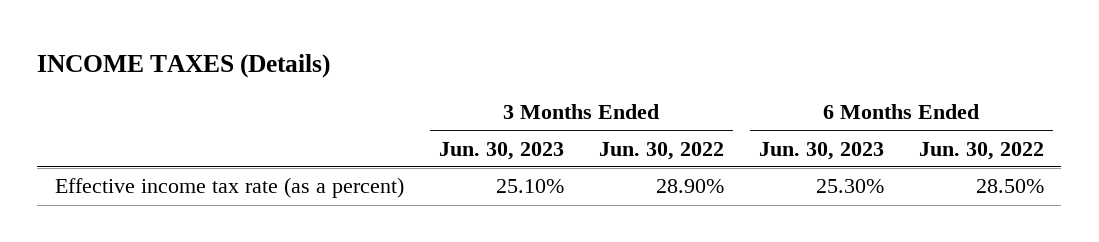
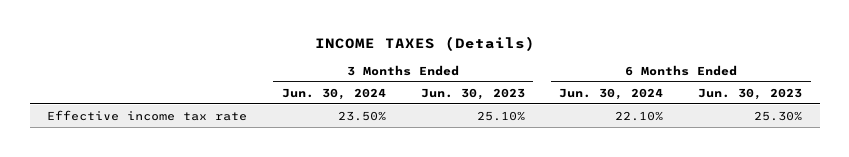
[598,141,724,160] Jun. 30, 2022 -> none
[918,141,1044,160] Jun. 30, 2022 -> none
none -> [281,87,386,100] Jun. 30, 2024
none -> [559,87,664,100] Jun. 30, 2024
[54,177,404,199] Effective income tax rate (as a percent) -> [47,110,248,122] Effective income tax rate

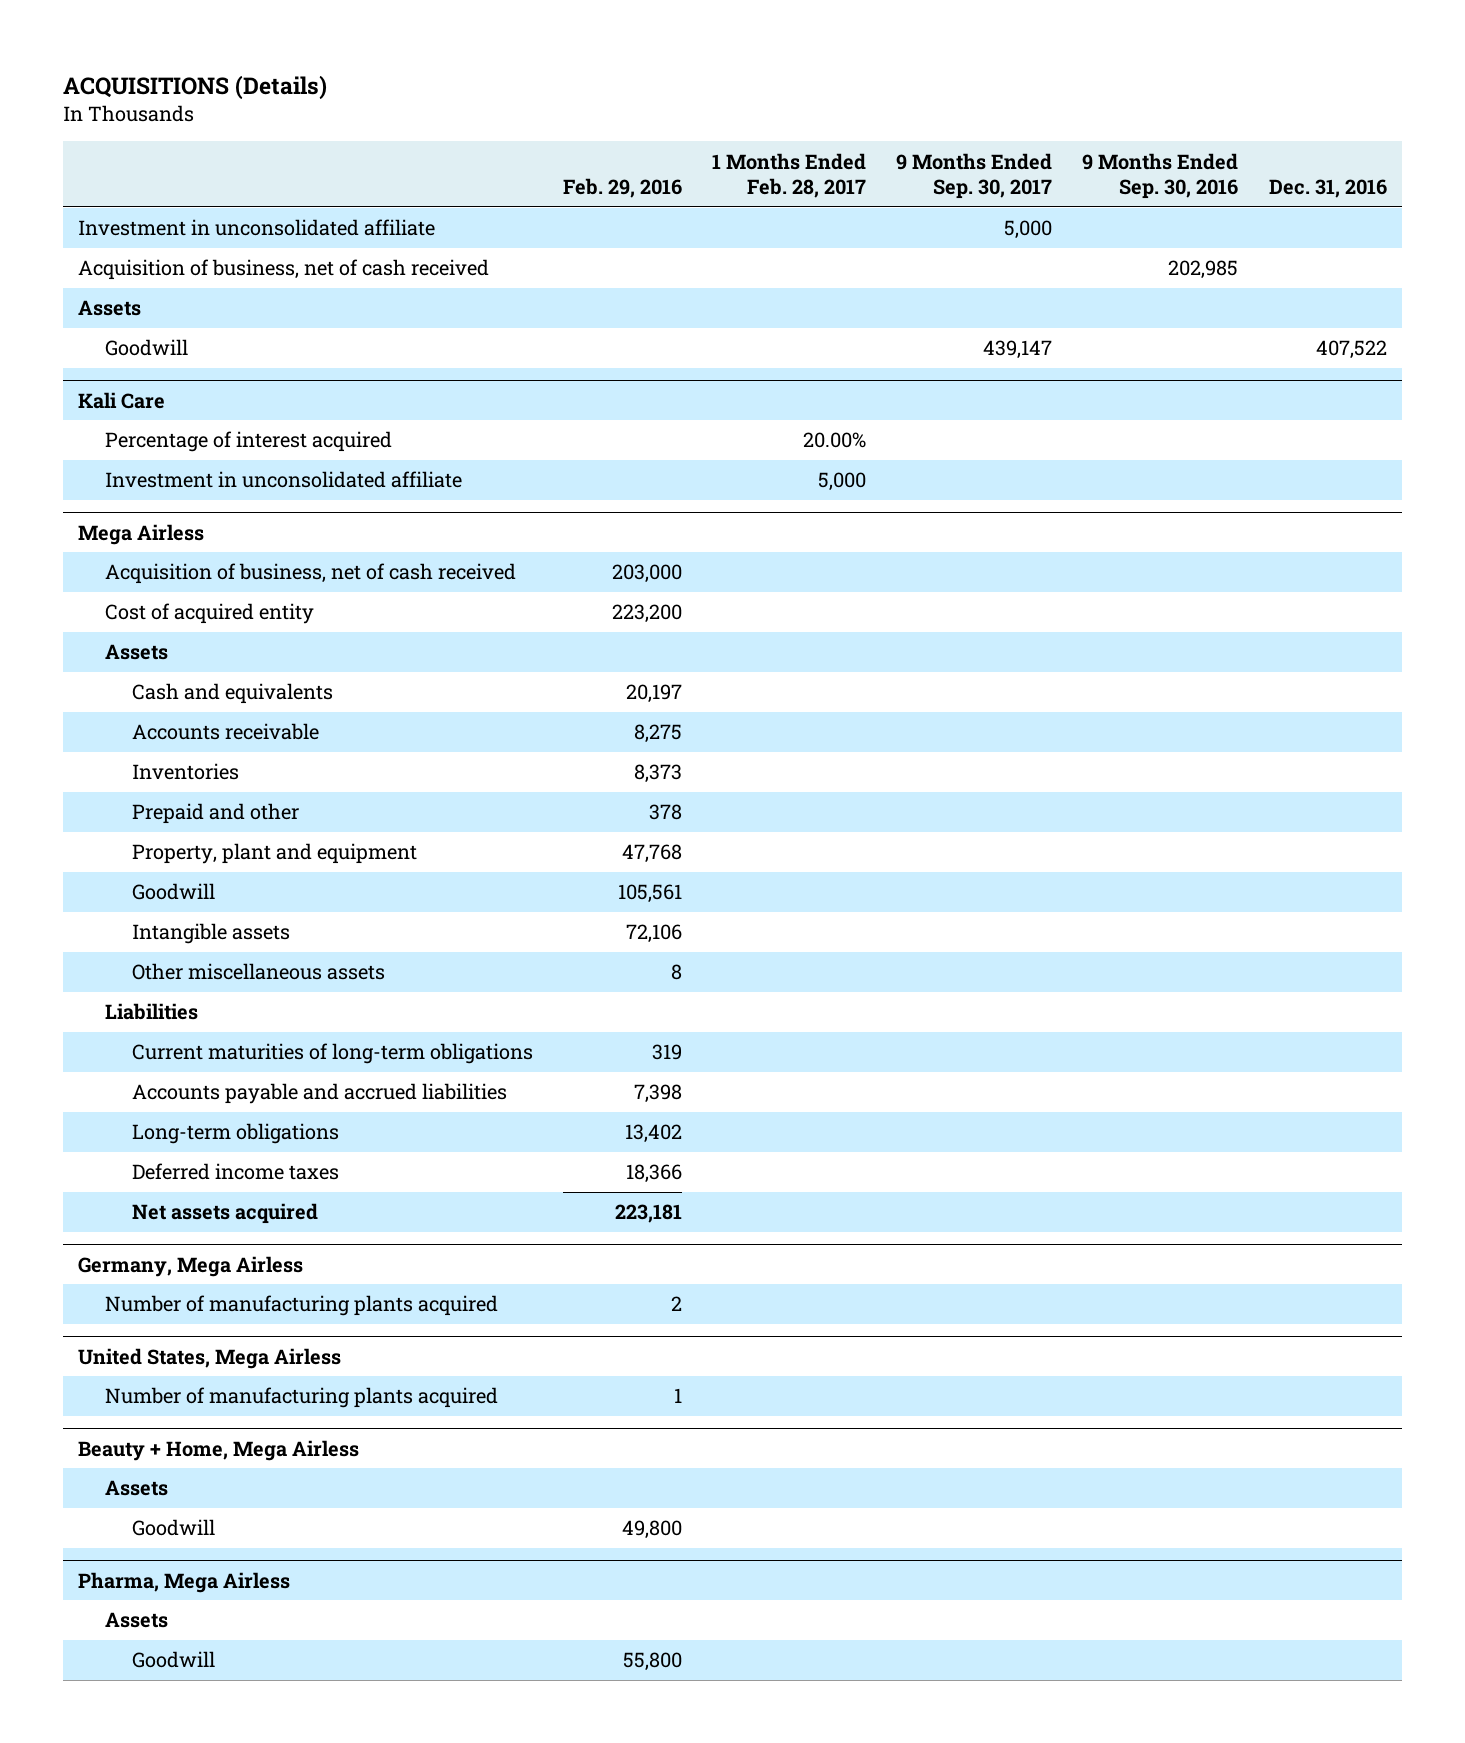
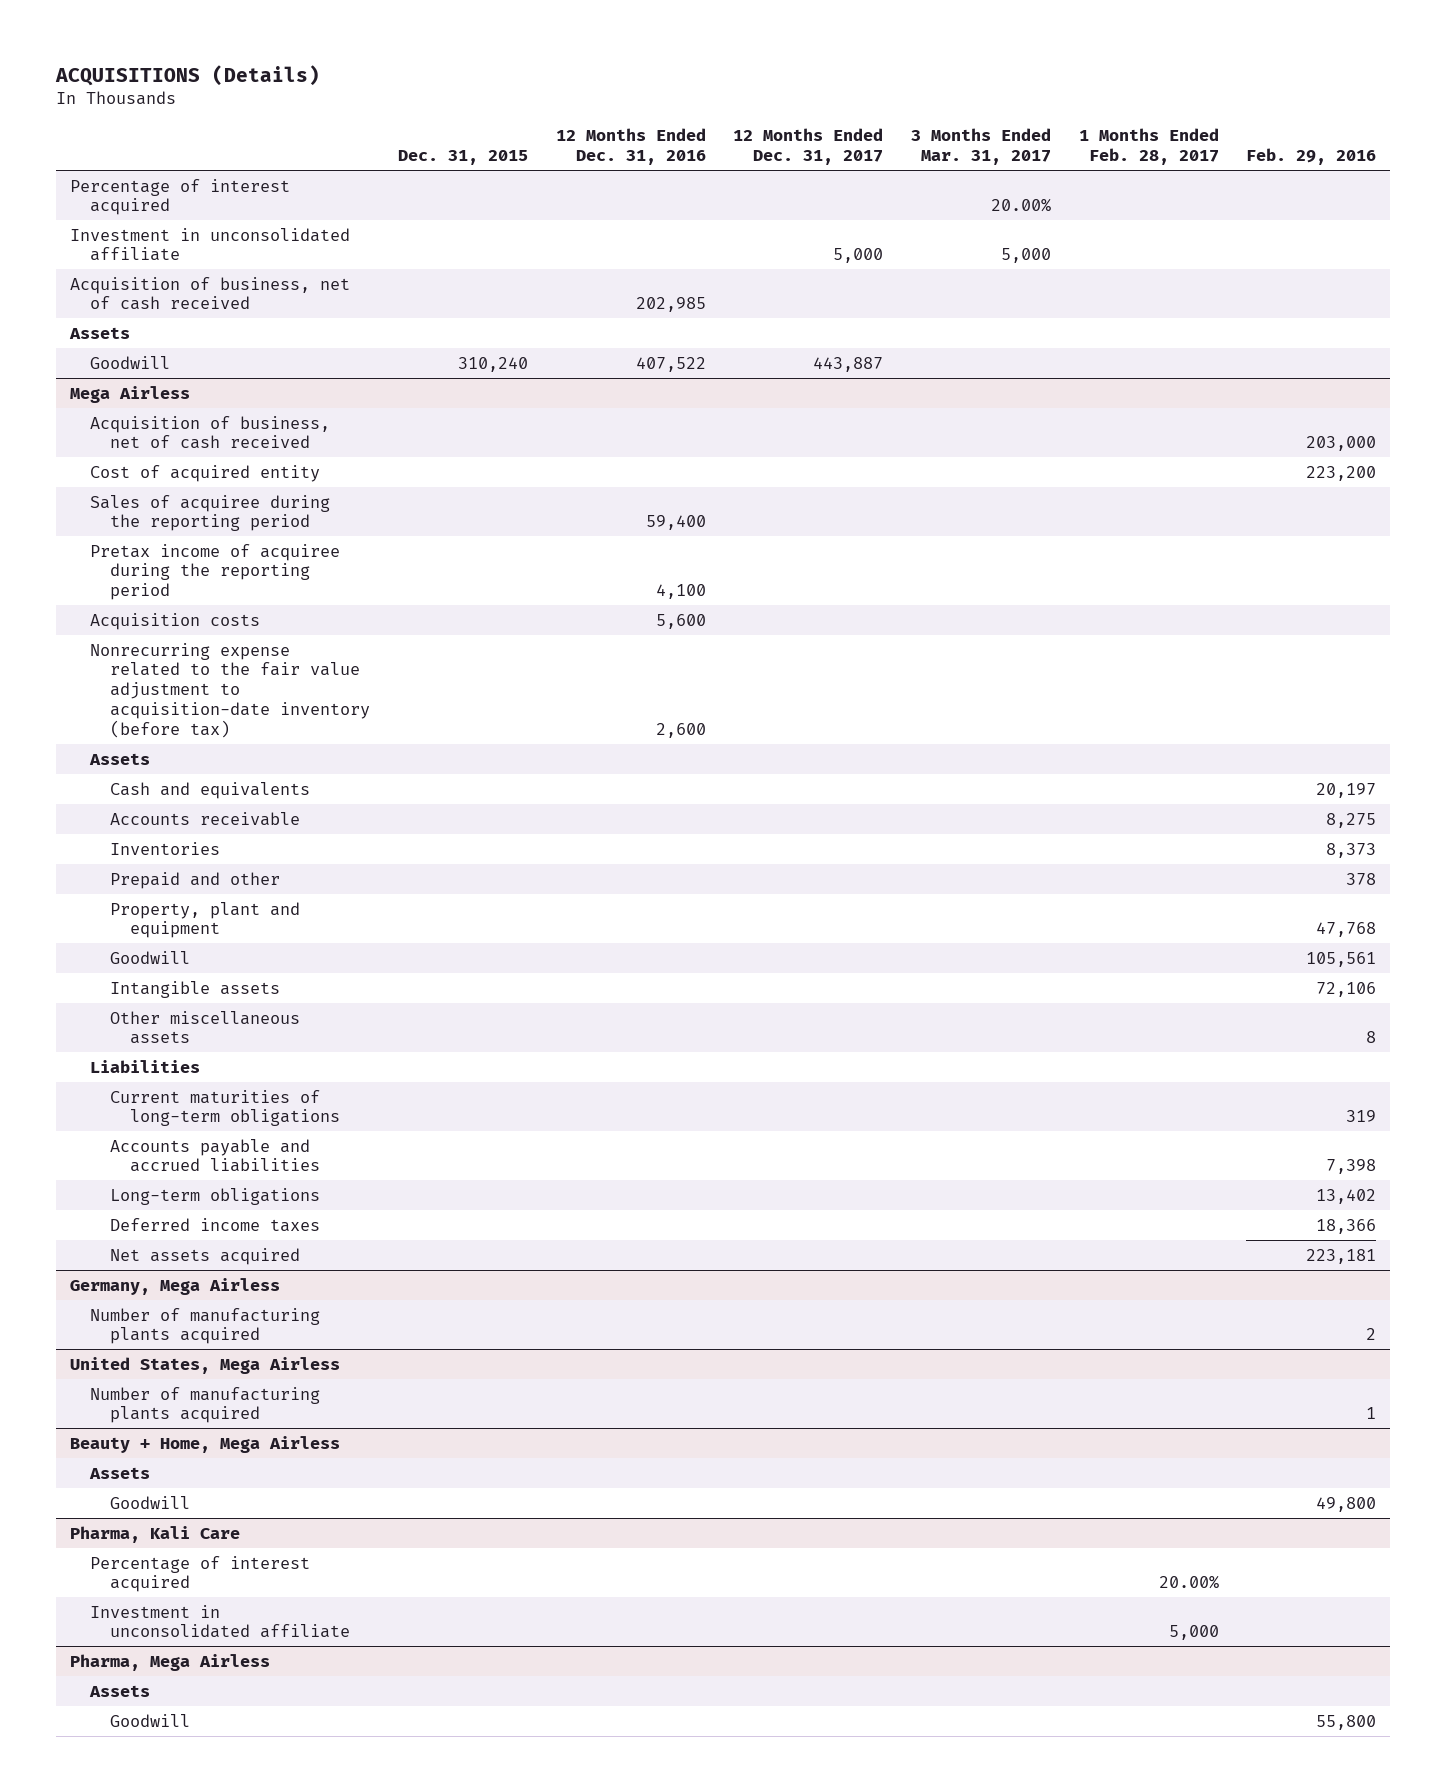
[896,152,1053,199] 9 Months Ended Sep. 30, 2017 -> none
[1082,152,1239,199] 9 Months Ended Sep. 30, 2016 -> none
[1268,178,1387,198] Dec. 31, 2016 -> none
none -> [397,150,528,166] Dec. 31, 2015
none -> [555,128,706,166] 12 Months Ended Dec. 31, 2016
none -> [733,128,884,166] 12 Months Ended Dec. 31, 2017
none -> [910,128,1051,166] 3 Months Ended Mar. 31, 2017
none -> [69,178,290,216] Percentage of interest acquired
[78,391,166,409] Kali Care -> none
[104,431,392,453] Percentage of interest acquired -> none
[104,471,462,489] Investment in unconsolidated affiliate -> none
none -> [89,494,330,532] Sales of acquiree during the reporting period
none -> [89,543,340,601] Pretax income of acquiree during the reporting period
none -> [89,612,260,630] Acquisition costs
none -> [89,642,371,738] Nonrecurring expense related to the fair value adjustment to acquisition-date inventory (before tax)
none -> [69,1525,240,1543] Pharma, Kali Care
none -> [89,1555,310,1593] Percentage of interest acquired
none -> [89,1604,351,1639] Investment in unconsolidated affiliate

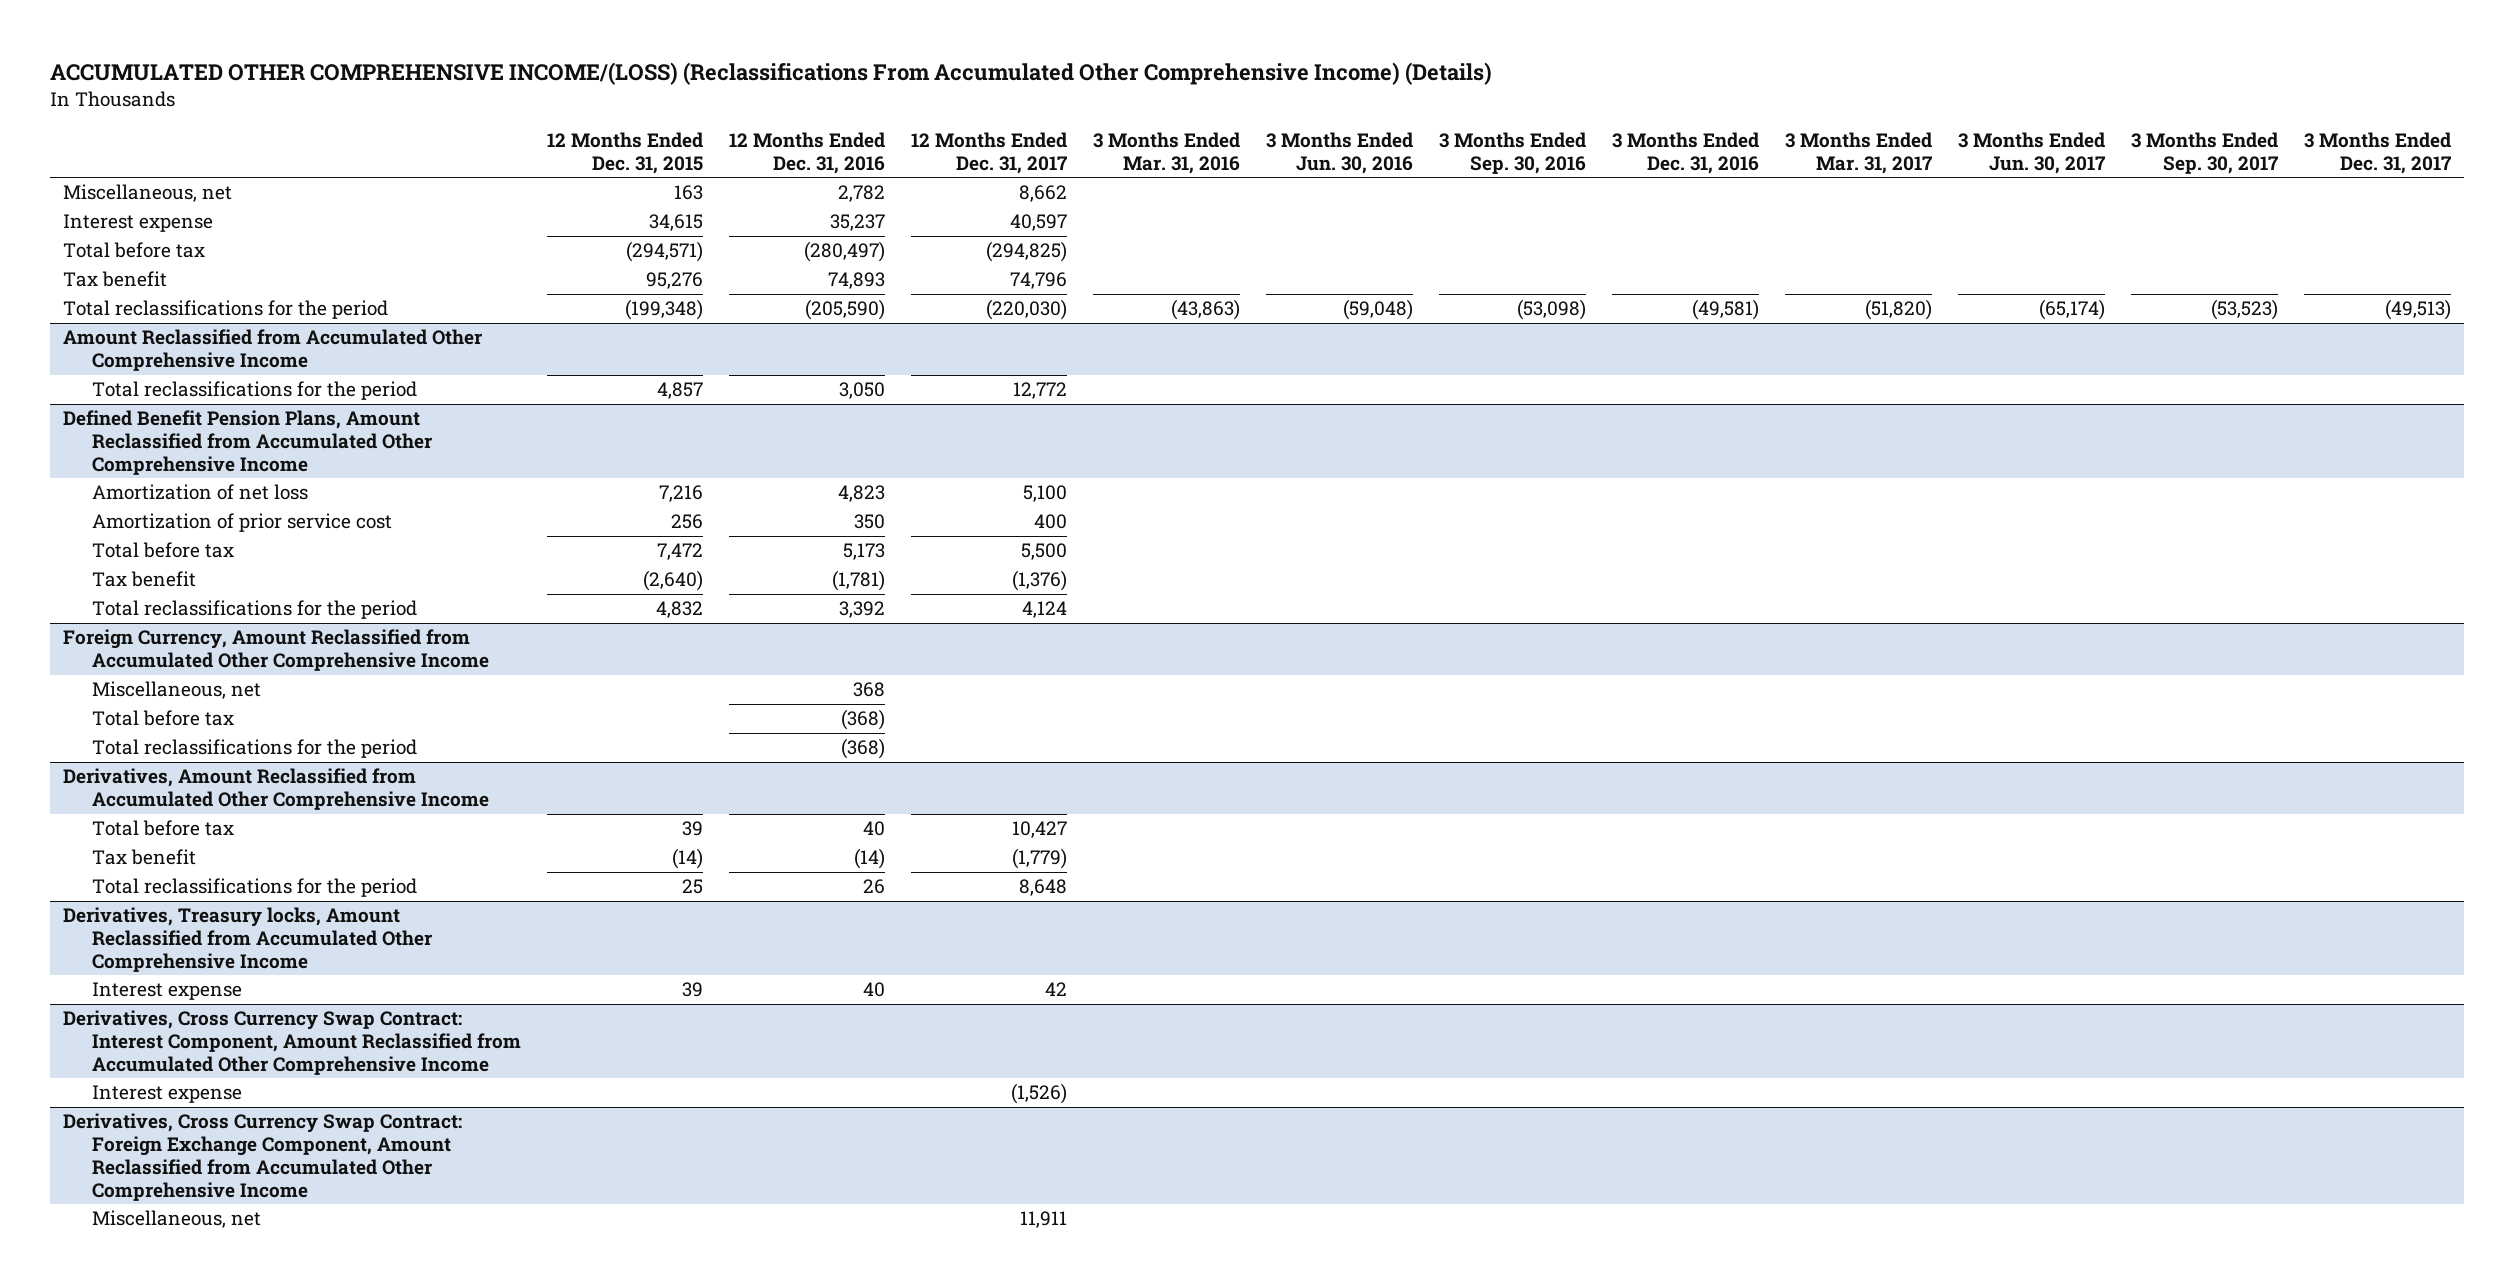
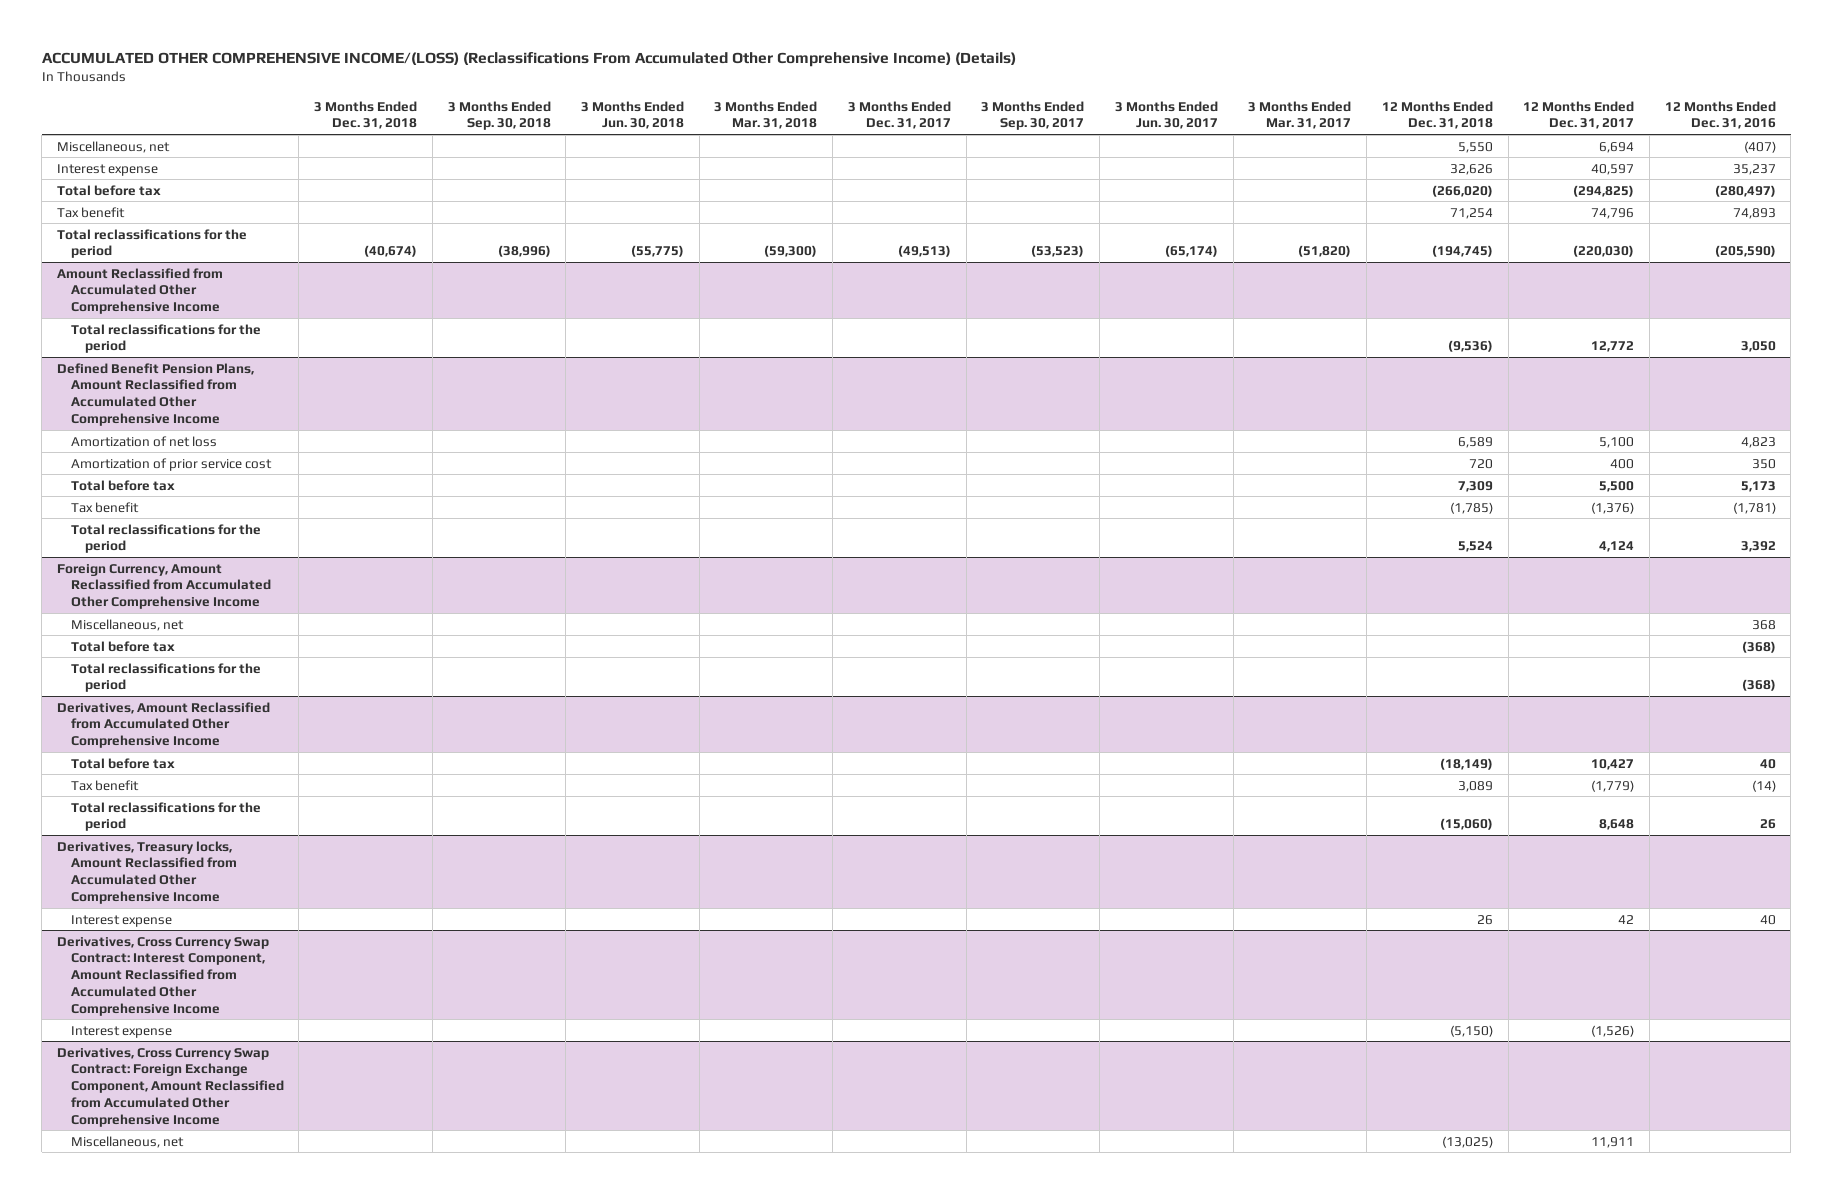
[546,131,703,174] 12 Months Ended Dec. 31, 2015 -> none
[1092,131,1240,174] 3 Months Ended Mar. 31, 2016 -> none
[1265,131,1413,174] 3 Months Ended Jun. 30, 2016 -> none
[1438,131,1586,174] 3 Months Ended Sep. 30, 2016 -> none
[1611,131,1759,174] 3 Months Ended Dec. 31, 2016 -> none
none -> [314,100,418,130] 3 Months Ended Dec. 31, 2018
none -> [447,100,551,131] 3 Months Ended Sep. 30, 2018
none -> [581,100,685,130] 3 Months Ended Jun. 30, 2018
none -> [714,100,818,130] 3 Months Ended Mar. 31, 2018
none -> [1381,100,1493,130] 12 Months Ended Dec. 31, 2018
[837,185,885,203] 2,782 -> [1743,140,1776,153] (407)
[1018,185,1067,203] 8,662 -> [1599,141,1635,153] 6,694

